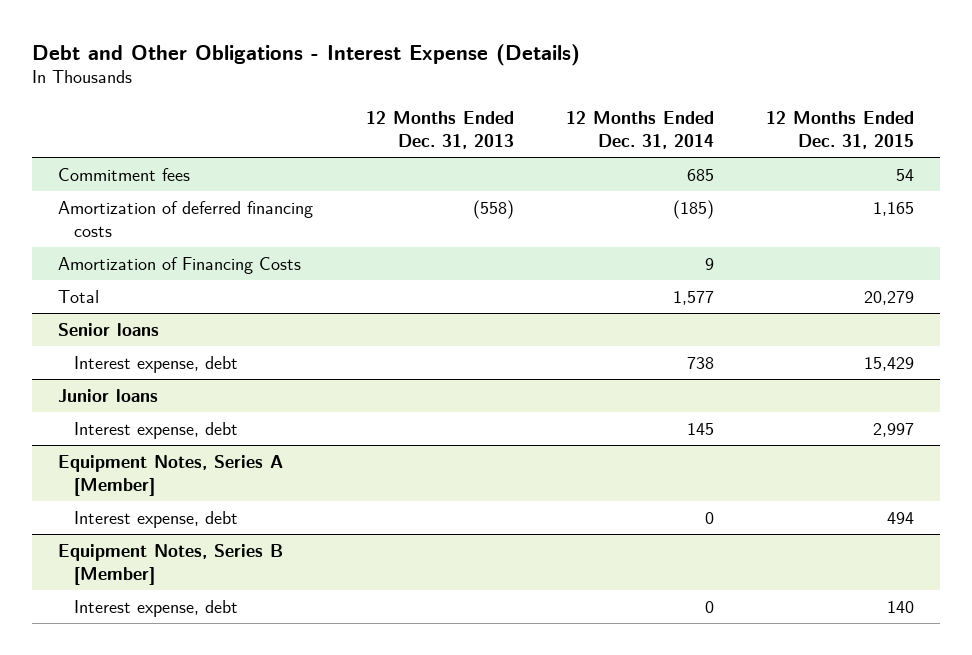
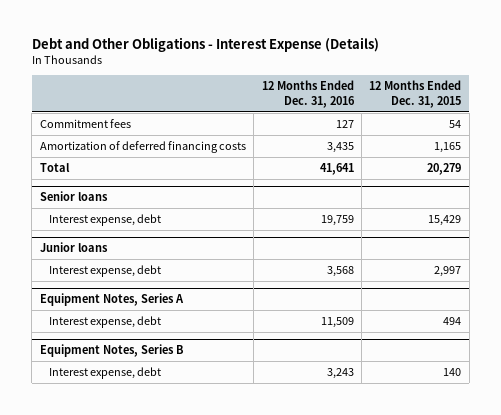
[365,110,514,149] 12 Months Ended Dec. 31, 2013 -> none
[565,110,714,149] 12 Months Ended Dec. 31, 2014 -> none
none -> [261,80,355,109] 12 Months Ended Dec. 31, 2016
[58,256,302,274] Amortization of Financing Costs -> none
[58,454,284,496] Equipment Notes, Series A [Member] -> [39,293,184,307] Equipment Notes, Series A
[58,543,284,585] Equipment Notes, Series B [Member] -> [39,344,184,358] Equipment Notes, Series B

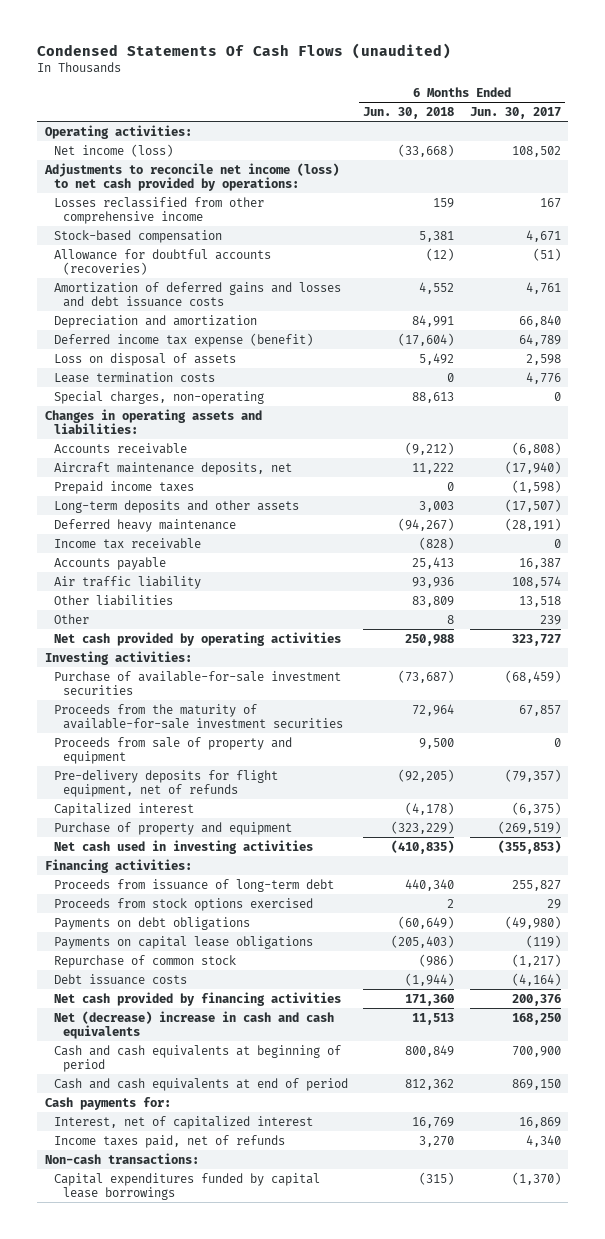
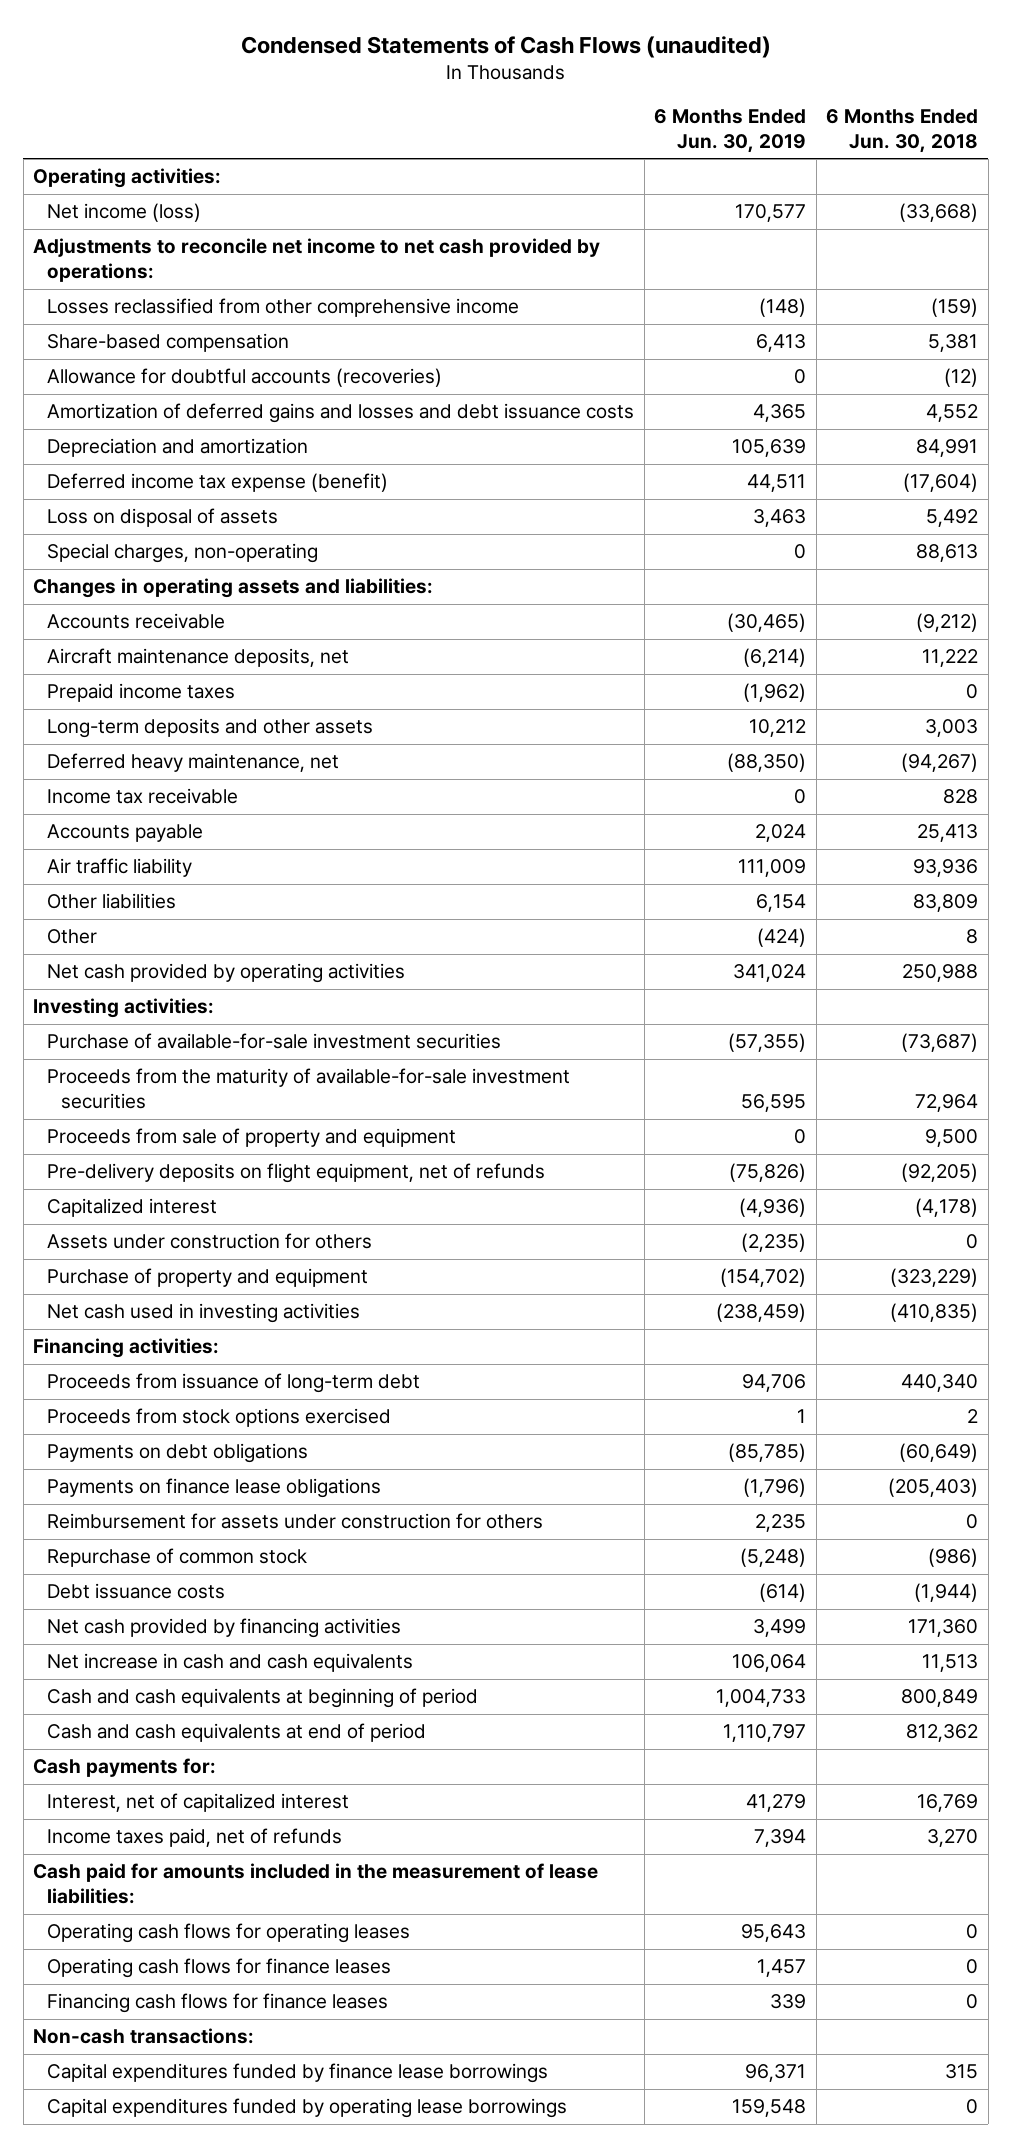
[36,42,451,59] Condensed Statements Of Cash Flows (unaudited) -> [240,36,771,59] Condensed Statements of Cash Flows (unaudited)
[469,107,561,120] Jun. 30, 2017 -> none
none -> [654,109,807,153] 6 Months Ended Jun. 30, 2019
[43,162,339,191] Adjustments to reconcile net income (loss) to net cash provided by operations: -> [33,238,601,282] Adjustments to reconcile net income to net cash provided by operations:
[433,197,455,208] 159 -> [931,298,979,318] (159)
[53,229,222,243] Stock-based compensation -> [47,333,290,353] Share-based compensation
[53,371,215,383] Lease termination costs -> none
[53,518,236,532] Deferred heavy maintenance -> [47,753,340,773] Deferred heavy maintenance, net
[419,536,455,550] (828) -> [943,789,979,805] 828
[53,769,278,797] Pre-delivery deposits for flight equipment, net of refunds -> [47,1163,546,1184] Pre-delivery deposits on flight equipment, net of refunds
none -> [47,1233,373,1250] Assets under construction for others
[53,935,313,949] Payments on capital lease obligations -> [47,1478,382,1499] Payments on finance lease obligations
none -> [47,1513,544,1530] Reimbursement for assets under construction for others
[53,1010,334,1039] Net (decrease) increase in cash and cash equivalents -> [47,1653,414,1673] Net increase in cash and cash equivalents
none -> [33,1863,599,1904] Cash paid for amounts included in the measurement of lease liabilities:
none -> [47,1923,411,1944] Operating cash flows for operating leases
none -> [47,1958,392,1979] Operating cash flows for finance leases
none -> [47,1993,389,2014] Financing cash flows for finance leases
[53,1172,320,1200] Capital expenditures funded by capital lease borrowings -> [47,2063,549,2084] Capital expenditures funded by finance lease borrowings
[419,1171,455,1185] (315) -> [945,2064,979,2080] 315
none -> [47,2098,568,2119] Capital expenditures funded by operating lease borrowings

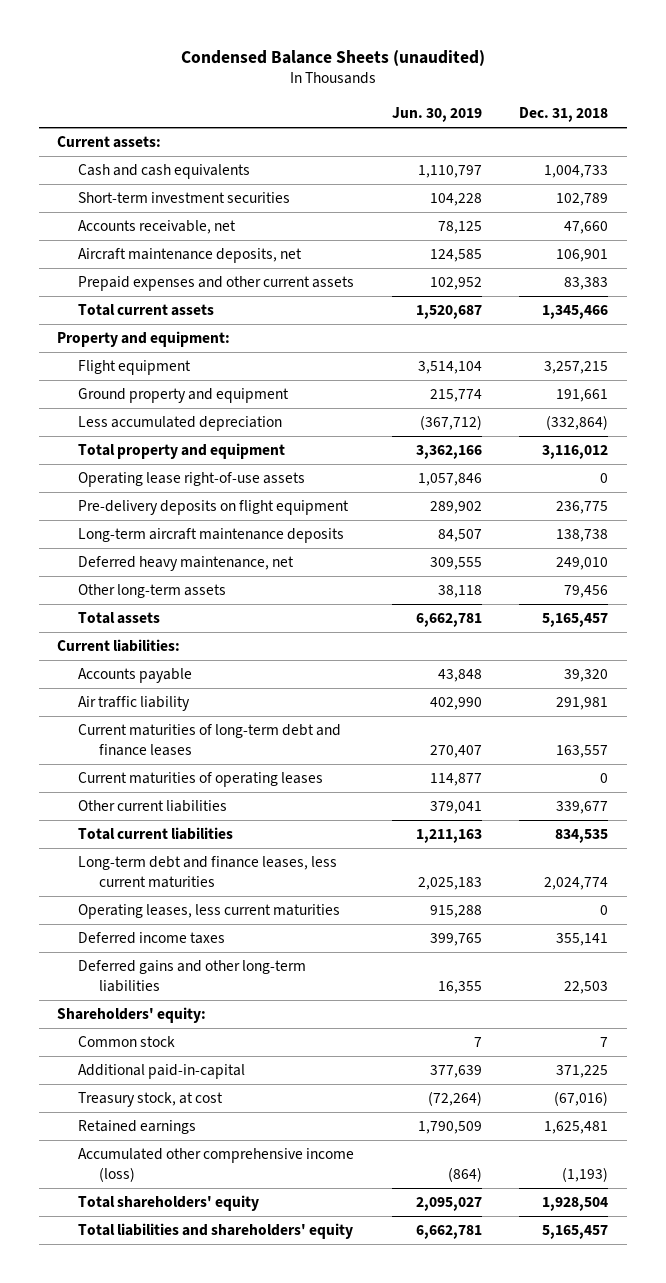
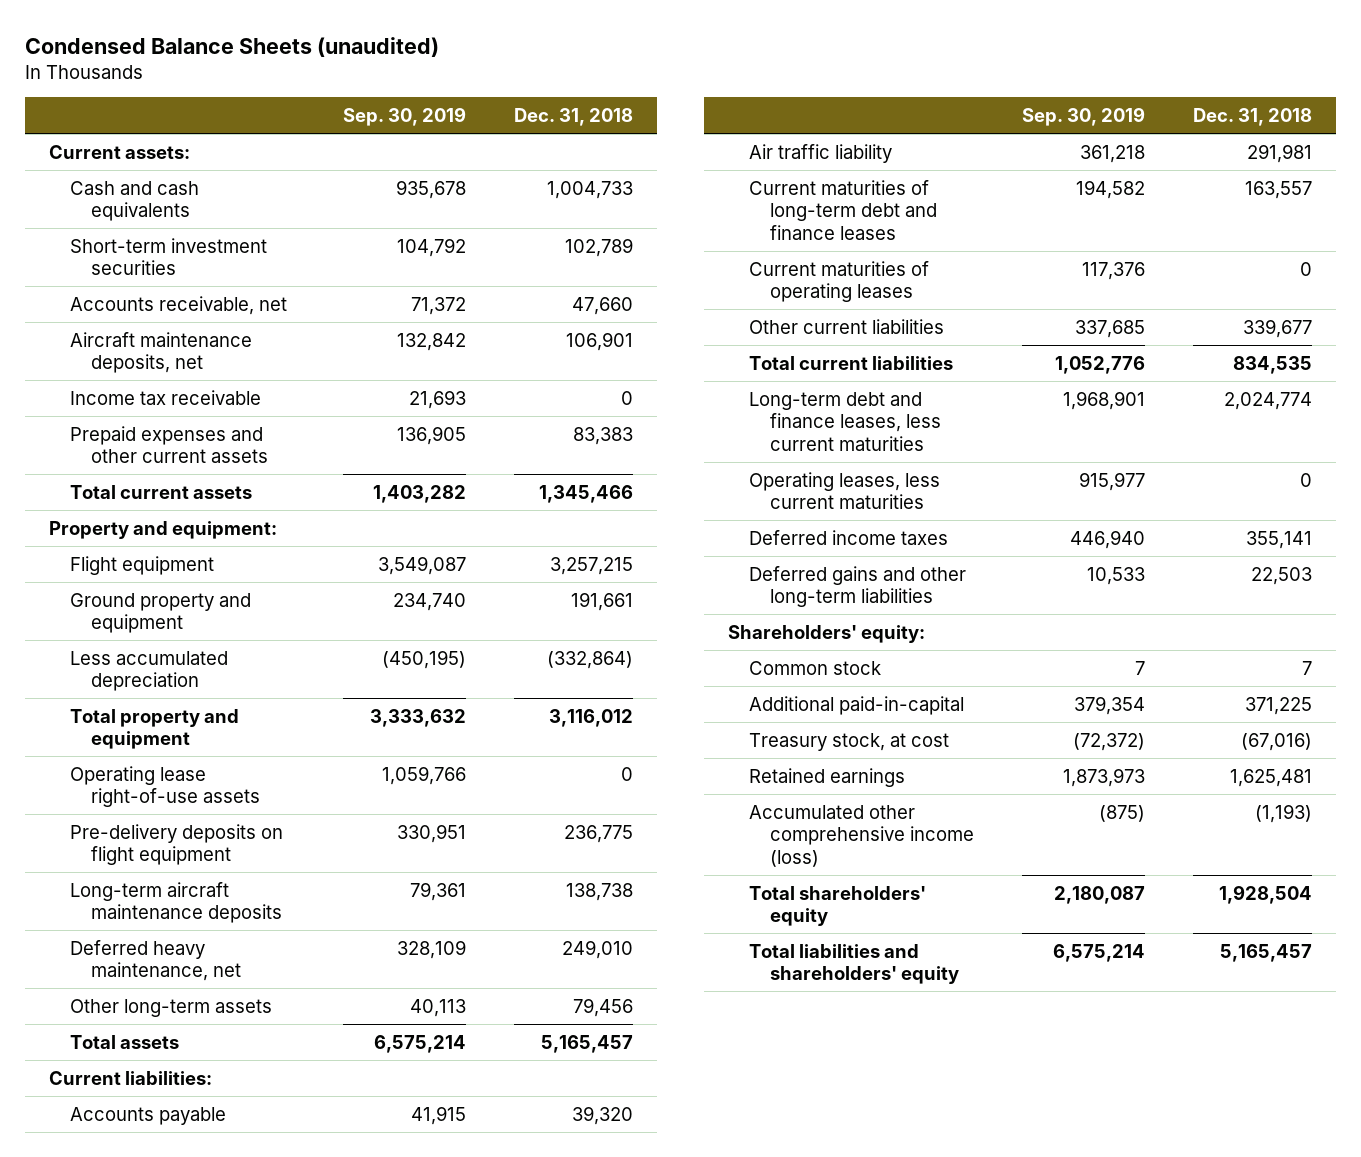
[391,107,482,123] Jun. 30, 2019 -> none
none -> [343,106,467,126] Sep. 30, 2019
none -> [70,389,262,405] Income tax receivable

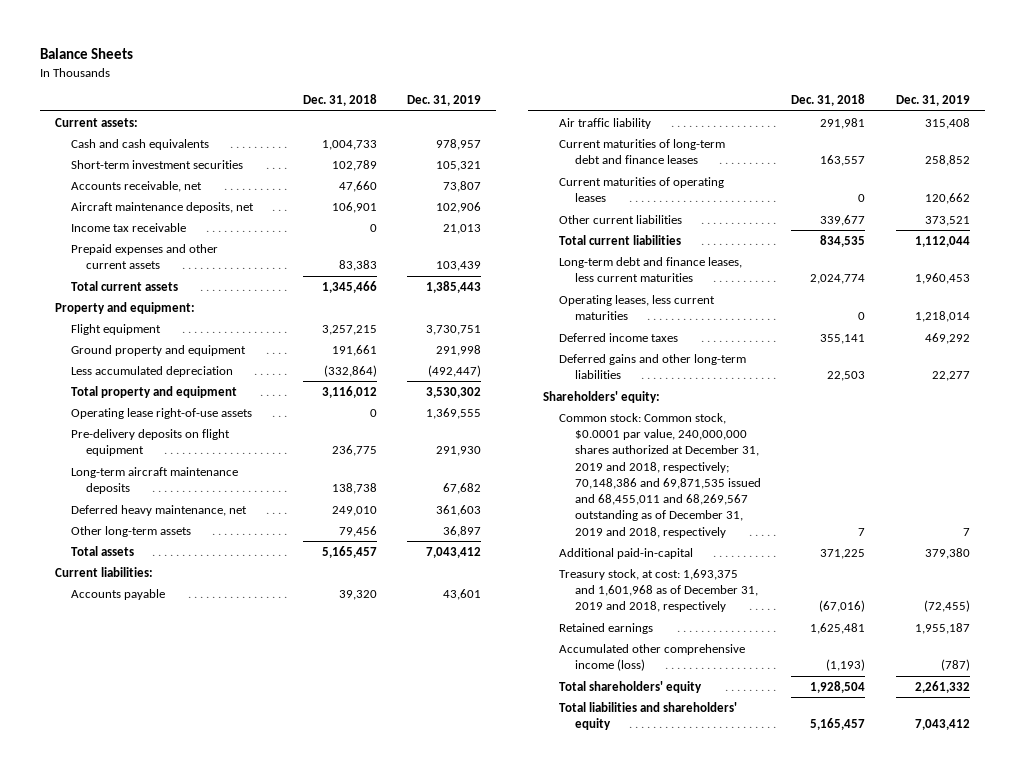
[25,36,440,57] Condensed Balance Sheets (unaudited) -> [39,48,133,60] Balance Sheets
[343,106,467,126] Sep. 30, 2019 -> none
none -> [407,95,482,107] Dec. 31, 2019
[748,660,881,675] Common stock -> [559,412,761,538] Common stock: Common stock, $0.0001 par value, 240,000,000 shares authorized at December 31, 2019 and 2018, respectively; 70,148,386 and 69,871,535 issued and 68,455,011 and 68,269,567 outstanding as of December 31, 2019 and 2018, respectively
[748,732,949,751] Treasury stock, at cost -> [559,568,758,613] Treasury stock, at cost: 1,693,375 and 1,601,968 as of December 31, 2019 and 2018, respectively

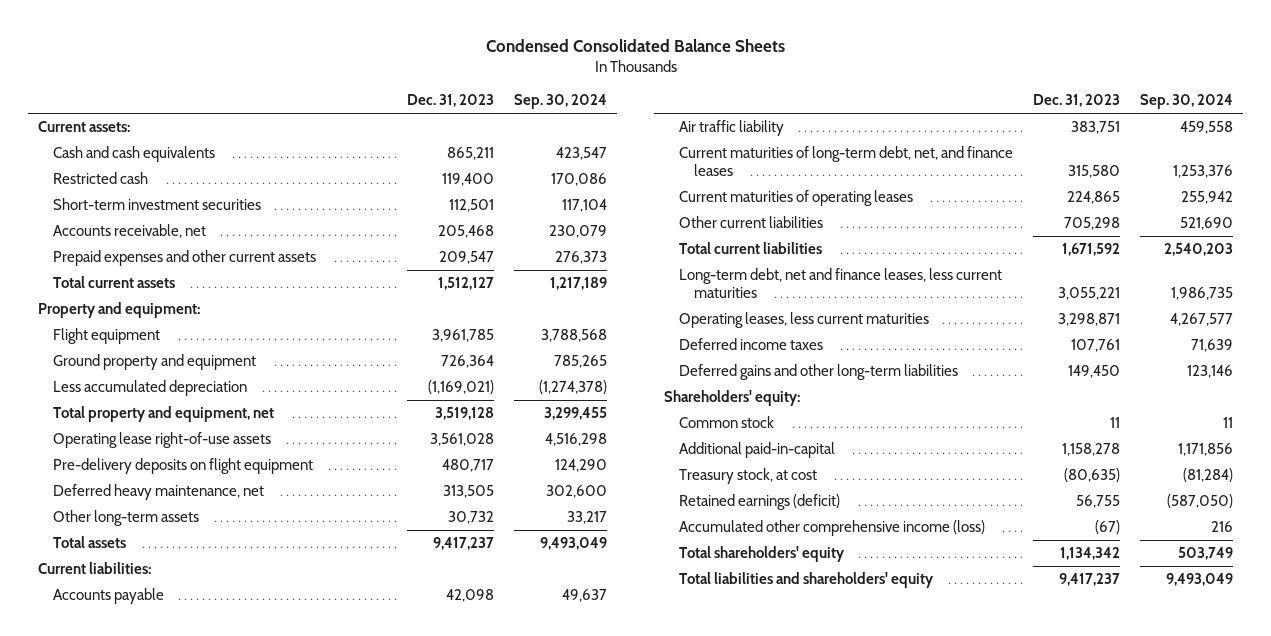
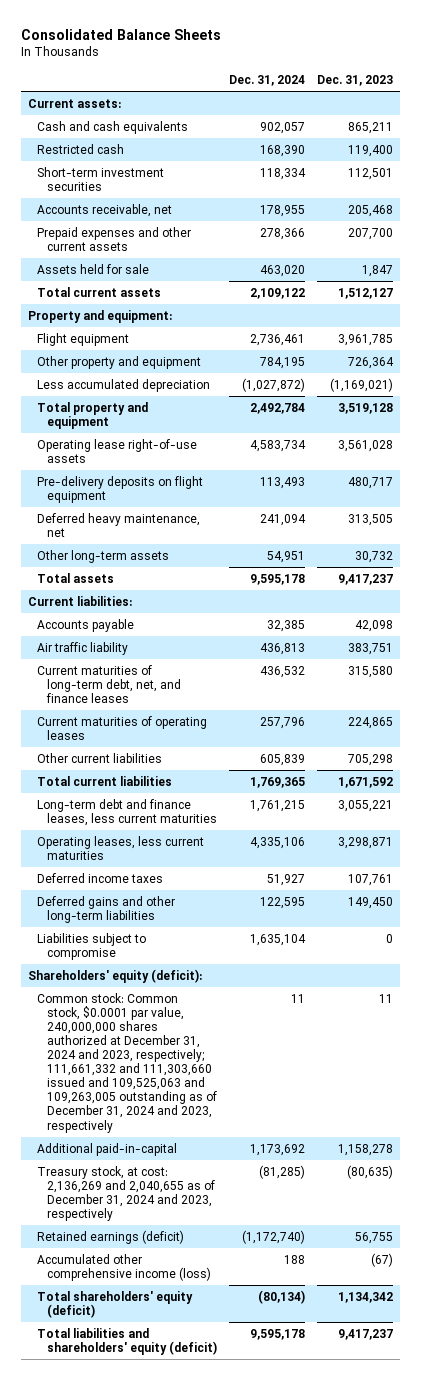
[485,38,785,52] Condensed Consolidated Balance Sheets -> [21,29,222,41] Consolidated Balance Sheets
[513,94,607,110] Sep. 30, 2024 -> none
none -> [229,74,306,86] Dec. 31, 2024
[438,251,494,265] 209,547 -> [348,227,394,240] 207,700
none -> [37,263,150,274] Assets held for sale
[52,354,256,371] Ground property and equipment -> [37,355,202,369] Other property and equipment
[52,406,274,423] Total property and equipment, net -> [37,401,149,429] Total property and equipment
[679,268,1003,298] Long-term debt, net and finance leases, less current maturities -> [37,798,217,826] Long-term debt and finance leases, less current maturities
none -> [37,932,147,960] Liabilities subject to compromise
[664,390,801,407] Shareholders' equity: -> [27,968,202,983] Shareholders' equity (deficit):
[679,416,775,429] Common stock -> [37,992,217,1133] Common stock: Common stock, $0.0001 par value, 240,000,000 shares authorized at December 31, 2024 and 2023, respectively; 111,661,332 and 111,303,660 issued and 109,525,063 and 109,263,005 outstanding as of December 31, 2024 and 2023, respectively
[679,468,818,485] Treasury stock, at cost -> [37,1165,215,1221] Treasury stock, at cost: 2,136,269 and 2,040,655 as of December 31, 2024 and 2023, respectively
[679,546,846,563] Total shareholders' equity -> [37,1290,194,1318] Total shareholders' equity (deficit)
[679,572,935,589] Total liabilities and shareholders' equity -> [37,1327,217,1355] Total liabilities and shareholders' equity (deficit)

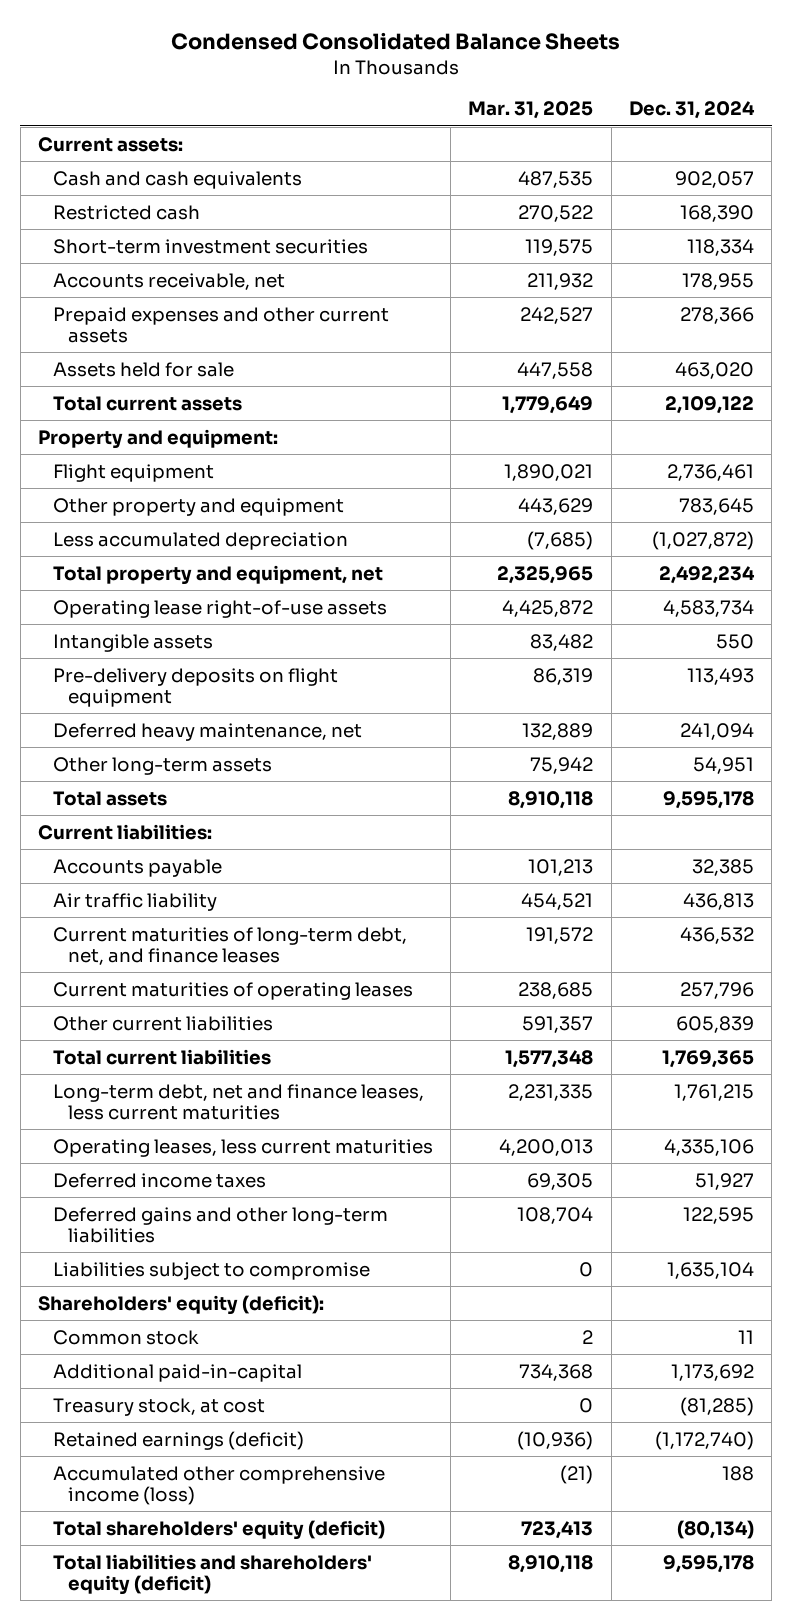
[21,29,222,41] Consolidated Balance Sheets -> [171,31,621,50] Condensed Consolidated Balance Sheets
[317,74,394,86] Dec. 31, 2023 -> none
none -> [468,101,594,120] Mar. 31, 2025
[260,356,306,369] 784,195 -> [678,497,754,515] 783,645
[37,401,149,429] Total property and equipment -> [52,564,383,585] Total property and equipment, net
[250,402,306,414] 2,492,784 -> [658,565,755,584] 2,492,234
none -> [52,633,213,652] Intangible assets
[37,798,217,826] Long-term debt and finance leases, less current maturities -> [52,1083,424,1121] Long-term debt, net and finance leases, less current maturities
[37,992,217,1133] Common stock: Common stock, $0.0001 par value, 240,000,000 shares authorized at December 31, 2024 and 2023, respectively; 111,661,332 and 111,303,660 issued and 109,525,063 and 109,263,005 outstanding as of December 31, 2024 and 2023, respectively -> [52,1329,199,1345] Common stock
[37,1165,215,1221] Treasury stock, at cost: 2,136,269 and 2,040,655 as of December 31, 2024 and 2023, respectively -> [52,1397,265,1416] Treasury stock, at cost

